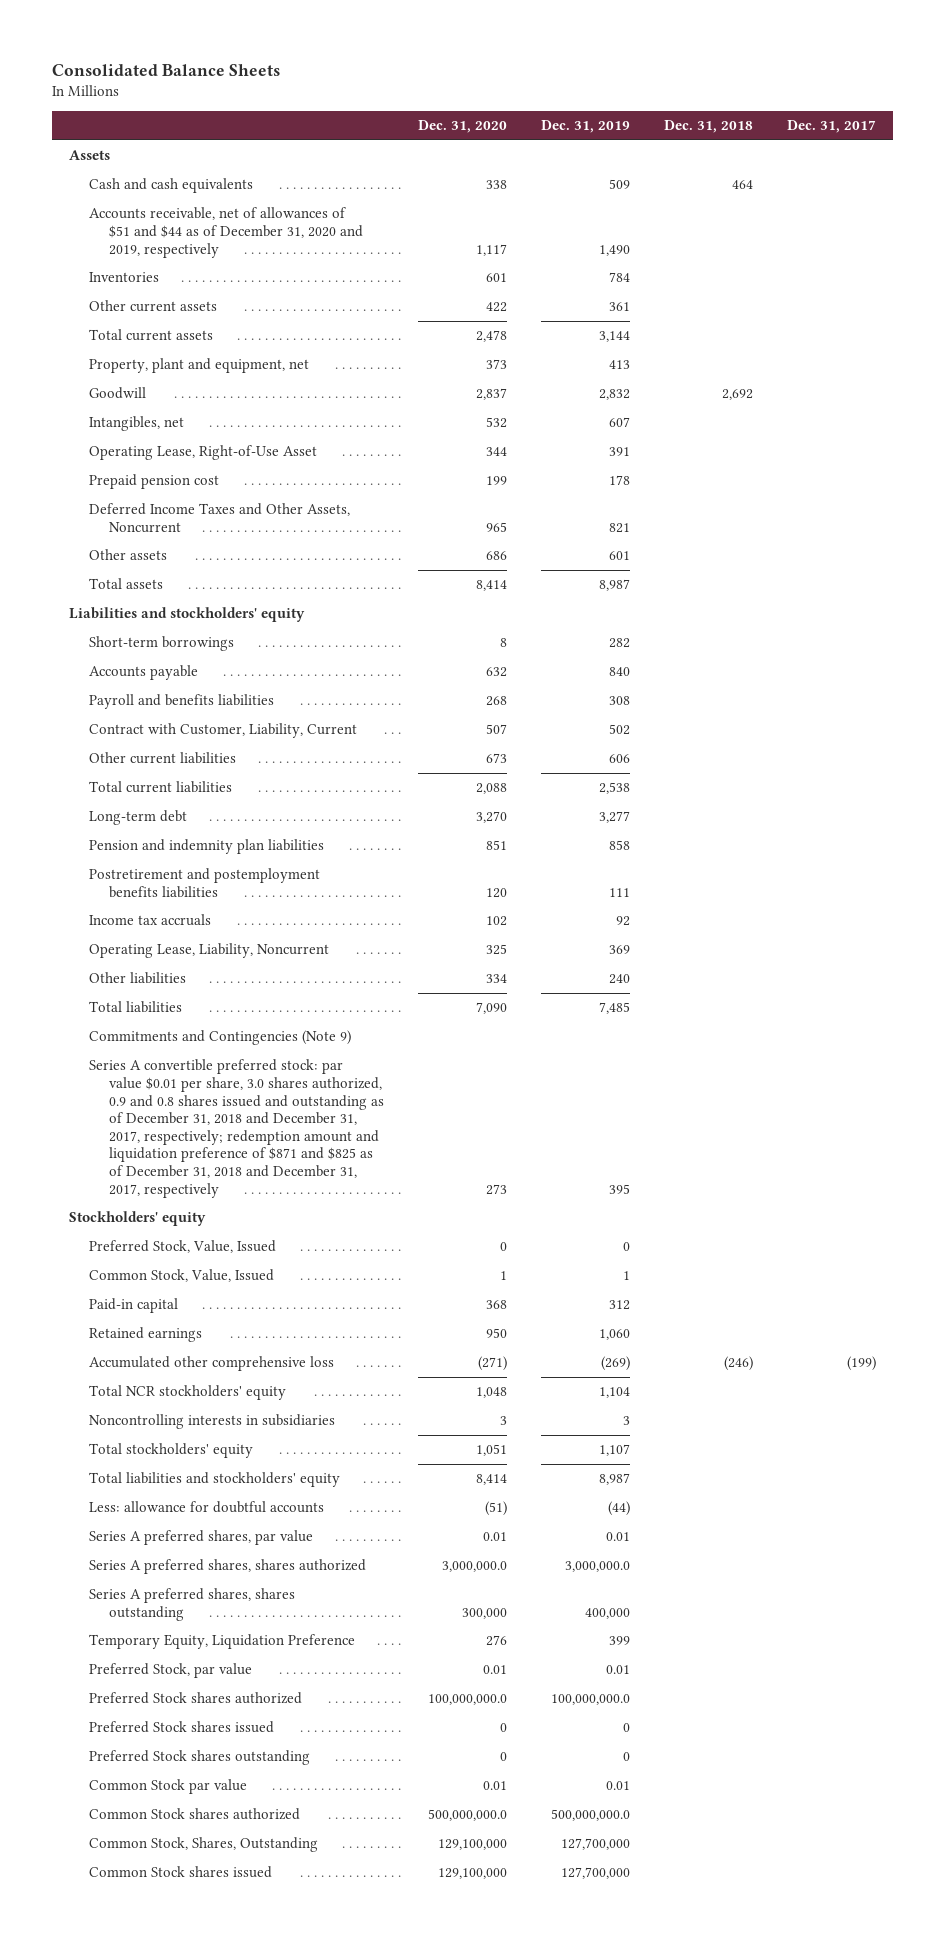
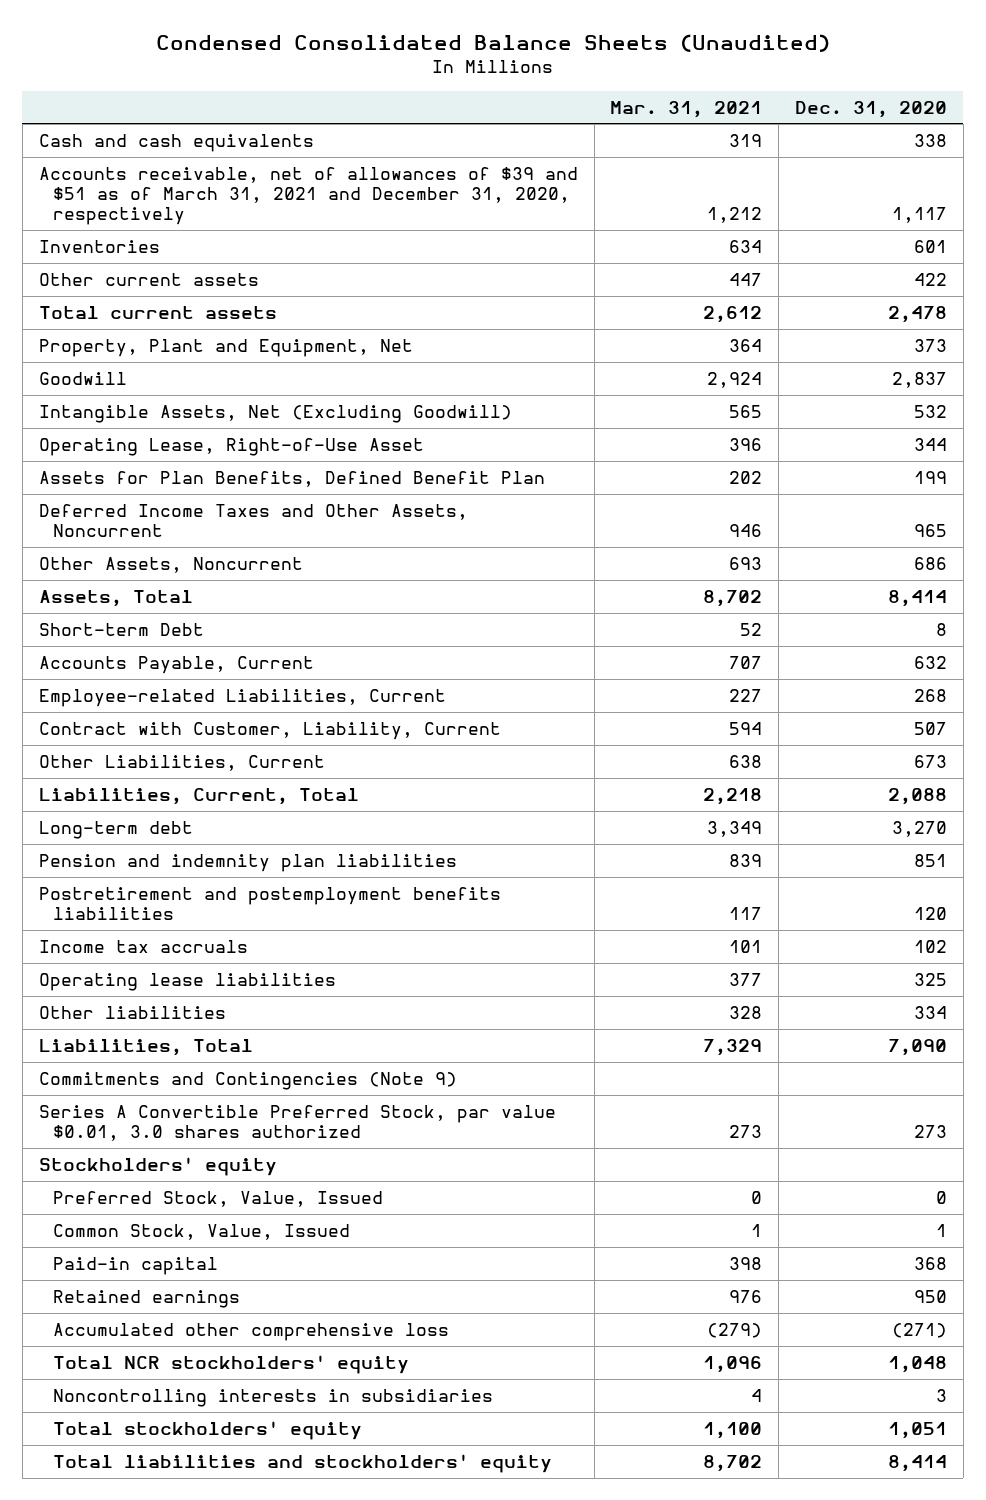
[52,63,281,76] Consolidated Balance Sheets -> [155,33,830,52] Condensed Consolidated Balance Sheets (Unaudited)
[540,120,630,134] Dec. 31, 2019 -> none
[663,120,753,134] Dec. 31, 2018 -> none
[786,120,876,134] Dec. 31, 2017 -> none
none -> [610,100,763,118] Mar. 31, 2021
[69,150,111,161] Assets -> none
[88,207,363,258] Accounts receivable, net of allowances of $51 and $44 as of December 31, 2020 and 2019, respectively -> [38,167,578,226] Accounts receivable, net of allowances of $39 and $51 as of March 31, 2021 and December 31, 2020, respectively
[88,358,309,374] Property, plant and equipment, net -> [38,339,413,358] Property, Plant and Equipment, Net
[88,416,184,432] Intangibles, net -> [38,405,512,424] Intangible Assets, Net (Excluding Goodwill)
[88,474,219,490] Prepaid pension cost -> [38,471,545,488] Assets for Plan Benefits, Defined Benefit Plan
[69,607,306,623] Liabilities and stockholders' equity -> none
[88,549,167,561] Other assets -> [38,557,303,574] Other Assets, Noncurrent
[88,578,163,590] Total assets -> [38,590,193,608] Assets, Total
[88,636,234,652] Short-term borrowings -> [38,623,204,637] Short-term Debt
[88,665,198,681] Accounts payable -> [38,656,314,675] Accounts Payable, Current
[88,694,274,710] Payroll and benefits liabilities -> [38,689,446,708] Employee-related Liabilities, Current
[88,752,236,765] Other current liabilities -> [38,755,325,772] Other Liabilities, Current
[88,781,232,794] Total current liabilities -> [38,788,359,806] Liabilities, Current, Total
[88,943,329,959] Operating Lease, Liability, Noncurrent -> [38,973,336,992] Operating lease liabilities
[88,1001,182,1014] Total liabilities -> [38,1039,253,1057] Liabilities, Total
[88,1059,384,1198] Series A convertible preferred stock: par value $0.01 per share, 3.0 shares authorized, 0.9 and 0.8 shares issued and outstanding as of December 31, 2018 and December 31, 2017, respectively; redemption amount and liquidation preference of $871 and $825 as of December 31, 2018 and December 31, 2017, respectively -> [38,1105,556,1142] Series A Convertible Preferred Stock, par value $0.01, 3.0 shares authorized
[88,1501,324,1514] Less: allowance for doubtful accounts -> none
[88,1530,313,1546] Series A preferred shares, par value -> none
[88,1559,366,1575] Series A preferred shares, shares authorized -> none
[88,1588,295,1621] Series A preferred shares, shares outstanding -> none
[88,1634,355,1650] Temporary Equity, Liquidation Preference -> none
[88,1663,252,1679] Preferred Stock, par value -> none
[88,1692,302,1705] Preferred Stock shares authorized -> none
[88,1721,274,1734] Preferred Stock shares issued -> none
[88,1750,310,1766] Preferred Stock shares outstanding -> none
[88,1779,247,1795] Common Stock par value -> none
[88,1808,300,1821] Common Stock shares authorized -> none
[88,1837,318,1853] Common Stock, Shares, Outstanding -> none
[88,1866,272,1879] Common Stock shares issued -> none

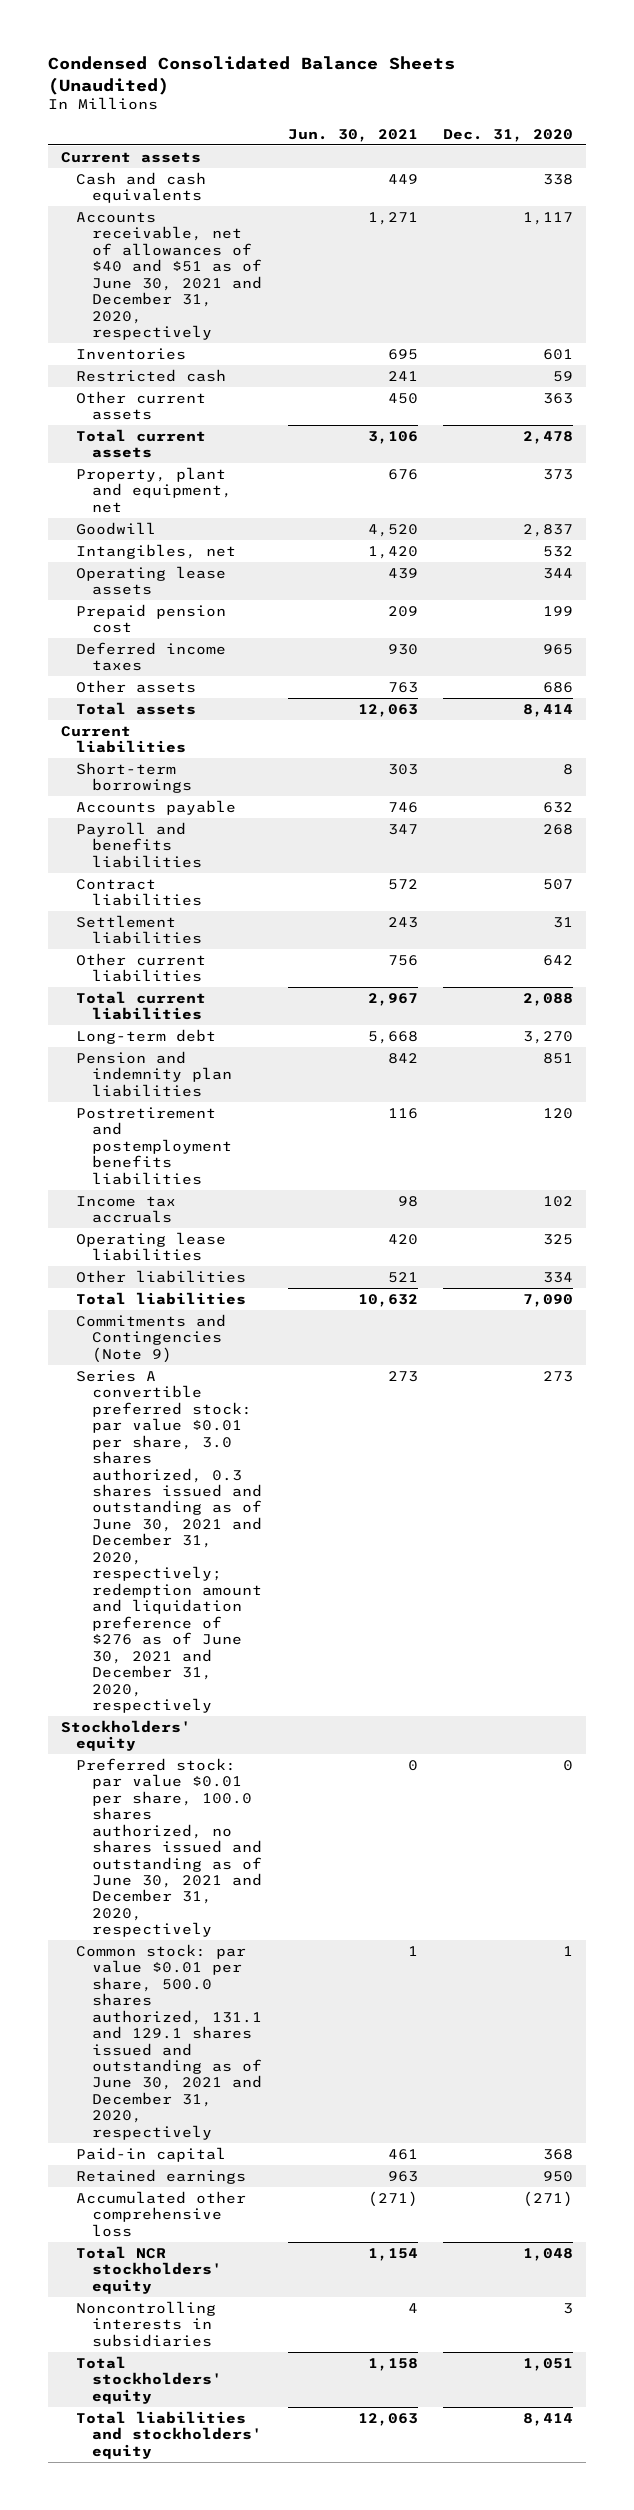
[610,100,763,118] Mar. 31, 2021 -> none
none -> [287,128,418,142] Jun. 30, 2021
none -> [60,151,201,163] Current assets
[38,167,578,226] Accounts receivable, net of allowances of $39 and $51 as of March 31, 2021 and December 31, 2020, respectively -> [76,211,263,340] Accounts receivable, net of allowances of $40 and $51 as of June 30, 2021 and December 31, 2020, respectively
none -> [76,368,227,382] Restricted cash
[914,273,948,287] 422 -> [543,392,574,404] 363
[38,339,413,358] Property, Plant and Equipment, Net -> [76,466,233,513] Property, plant and equipment, net
[38,405,512,424] Intangible Assets, Net (Excluding Goodwill) -> [76,543,237,559] Intangibles, net
[38,438,424,457] Operating Lease, Right-of-Use Asset -> [76,565,227,596] Operating lease assets
[38,471,545,488] Assets for Plan Benefits, Defined Benefit Plan -> [76,603,227,634] Prepaid pension cost
[38,504,468,538] Deferred Income Taxes and Other Assets, Noncurrent -> [76,641,227,672] Deferred income taxes
[38,557,303,574] Other Assets, Noncurrent -> [76,679,197,693] Other assets
[38,590,193,608] Assets, Total -> [76,701,197,715] Total assets
none -> [60,725,187,754] Current liabilities
[38,623,204,637] Short-term Debt -> [76,761,193,794] Short-term borrowings
[38,656,314,675] Accounts Payable, Current -> [76,799,237,815] Accounts payable
[38,689,446,708] Employee-related Liabilities, Current -> [76,821,203,868] Payroll and benefits liabilities
[38,722,501,741] Contract with Customer, Liability, Current -> [76,878,203,907] Contract liabilities
none -> [76,914,203,945] Settlement liabilities
[38,755,325,772] Other Liabilities, Current -> [76,952,207,983] Other current liabilities
[914,755,948,769] 673 -> [543,954,574,966] 642
[38,788,359,806] Liabilities, Current, Total -> [76,990,207,1021] Total current liabilities
[38,1039,253,1057] Liabilities, Total -> [76,1291,247,1305] Total liabilities
[38,1105,556,1142] Series A Convertible Preferred Stock, par value $0.01, 3.0 shares authorized -> [76,1369,263,1714] Series A convertible preferred stock: par value $0.01 per share, 3.0 shares authorized, 0.3 shares issued and outstanding as of June 30, 2021 and December 31, 2020, respectively; redemption amount and liquidation preference of $276 as of June 30, 2021 and December 31, 2020, respectively
[53,1191,384,1208] Preferred Stock, Value, Issued -> [76,1757,263,1938] Preferred stock: par value $0.01 per share, 100.0 shares authorized, no shares issued and outstanding as of June 30, 2021 and December 31, 2020, respectively
[53,1224,351,1241] Common Stock, Value, Issued -> [76,1943,263,2140] Common stock: par value $0.01 per share, 500.0 shares authorized, 131.1 and 129.1 shares issued and outstanding as of June 30, 2021 and December 31, 2020, respectively

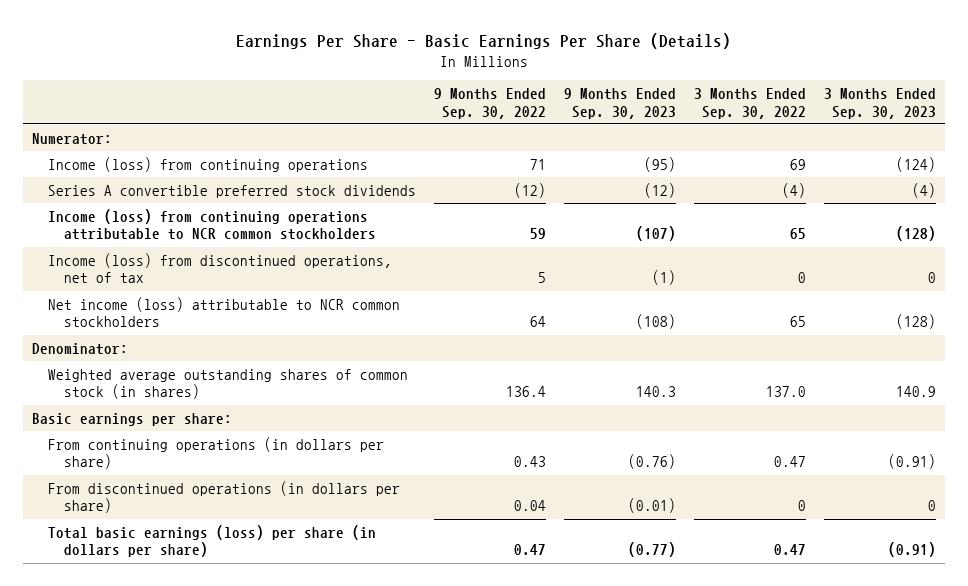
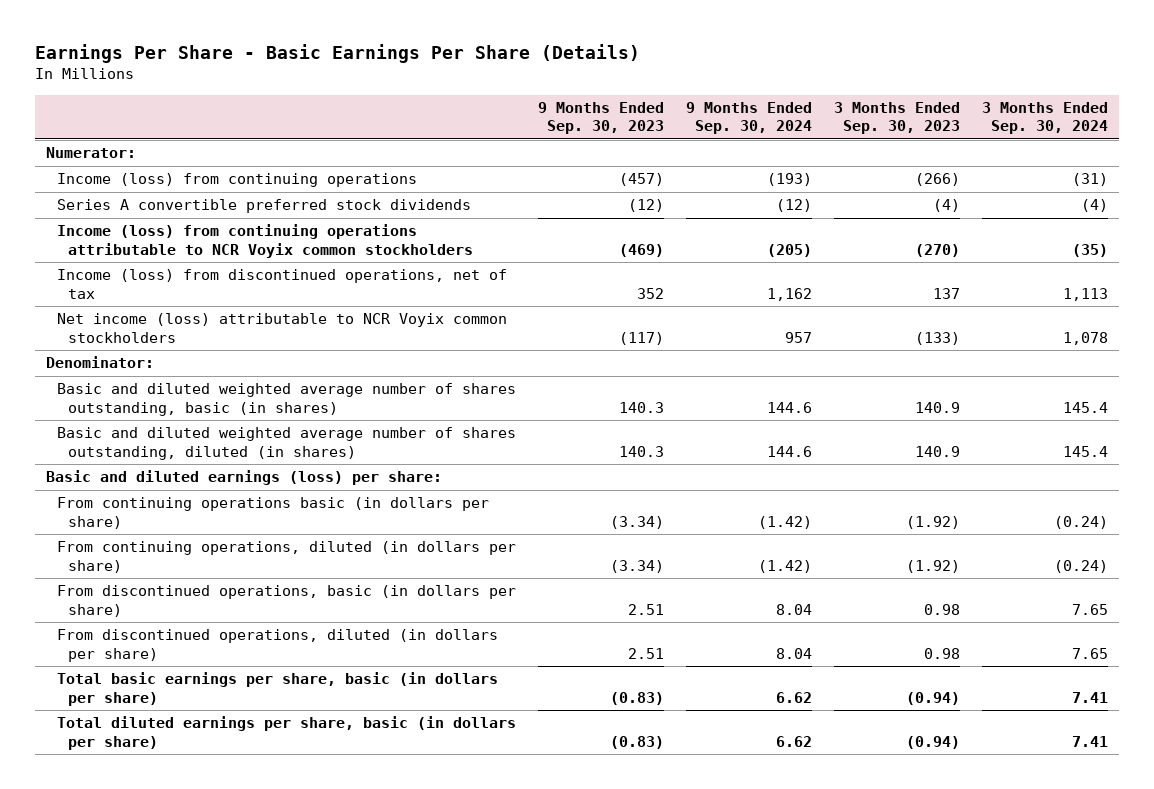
[433,88,546,119] 9 Months Ended Sep. 30, 2022 -> none
[693,88,806,119] 3 Months Ended Sep. 30, 2022 -> none
none -> [685,102,812,135] 9 Months Ended Sep. 30, 2024
none -> [981,102,1108,135] 3 Months Ended Sep. 30, 2024
[643,156,676,172] (95) -> [619,173,665,187] (457)
[895,156,936,172] (124) -> [914,173,960,187] (266)
[47,208,376,241] Income (loss) from continuing operations attributable to NCR common stockholders -> [57,224,474,258] Income (loss) from continuing operations attributable to NCR Voyix common stockholders
[635,226,676,242] (107) -> [619,243,665,257] (469)
[895,226,936,242] (128) -> [914,243,960,257] (270)
[651,270,676,286] (1) -> [637,287,665,299] 352
[927,272,936,284] 0 -> [932,287,960,299] 137
[47,296,400,328] Net income (loss) attributable to NCR common stockholders -> [57,313,508,343] Net income (loss) attributable to NCR Voyix common stockholders
[635,314,676,330] (108) -> [619,331,665,345] (117)
[895,314,936,330] (128) -> [914,331,960,345] (133)
[47,368,408,400] Weighted average outstanding shares of common stock (in shares) -> [57,383,517,416] Basic and diluted weighted average number of shares outstanding, basic (in shares)
none -> [57,427,517,460] Basic and diluted weighted average number of shares outstanding, diluted (in shares)
[31,412,232,426] Basic earnings per share: -> [46,470,443,486] Basic and diluted earnings (loss) per share:
[47,436,384,470] From continuing operations (in dollars per share) -> [57,497,490,529] From continuing operations basic (in dollars per share)
[627,454,676,470] (0.76) -> [610,515,665,529] (3.34)
[887,454,936,470] (0.91) -> [905,515,960,529] (1.92)
none -> [57,541,517,573] From continuing operations, diluted (in dollars per share)
[47,480,400,514] From discontinued operations (in dollars per share) -> [57,585,517,617] From discontinued operations, basic (in dollars per share)
[627,498,676,514] (0.01) -> [628,603,665,615] 2.51
[927,500,936,512] 0 -> [923,603,960,615] 0.98
none -> [57,629,499,662] From discontinued operations, diluted (in dollars per share)
[47,524,376,558] Total basic earnings (loss) per share (in dollars per share) -> [57,672,499,706] Total basic earnings per share, basic (in dollars per share)
[627,542,676,558] (0.77) -> [610,691,665,705] (0.83)
[887,542,936,558] (0.91) -> [905,691,960,705] (0.94)
none -> [57,716,517,750] Total diluted earnings per share, basic (in dollars per share)

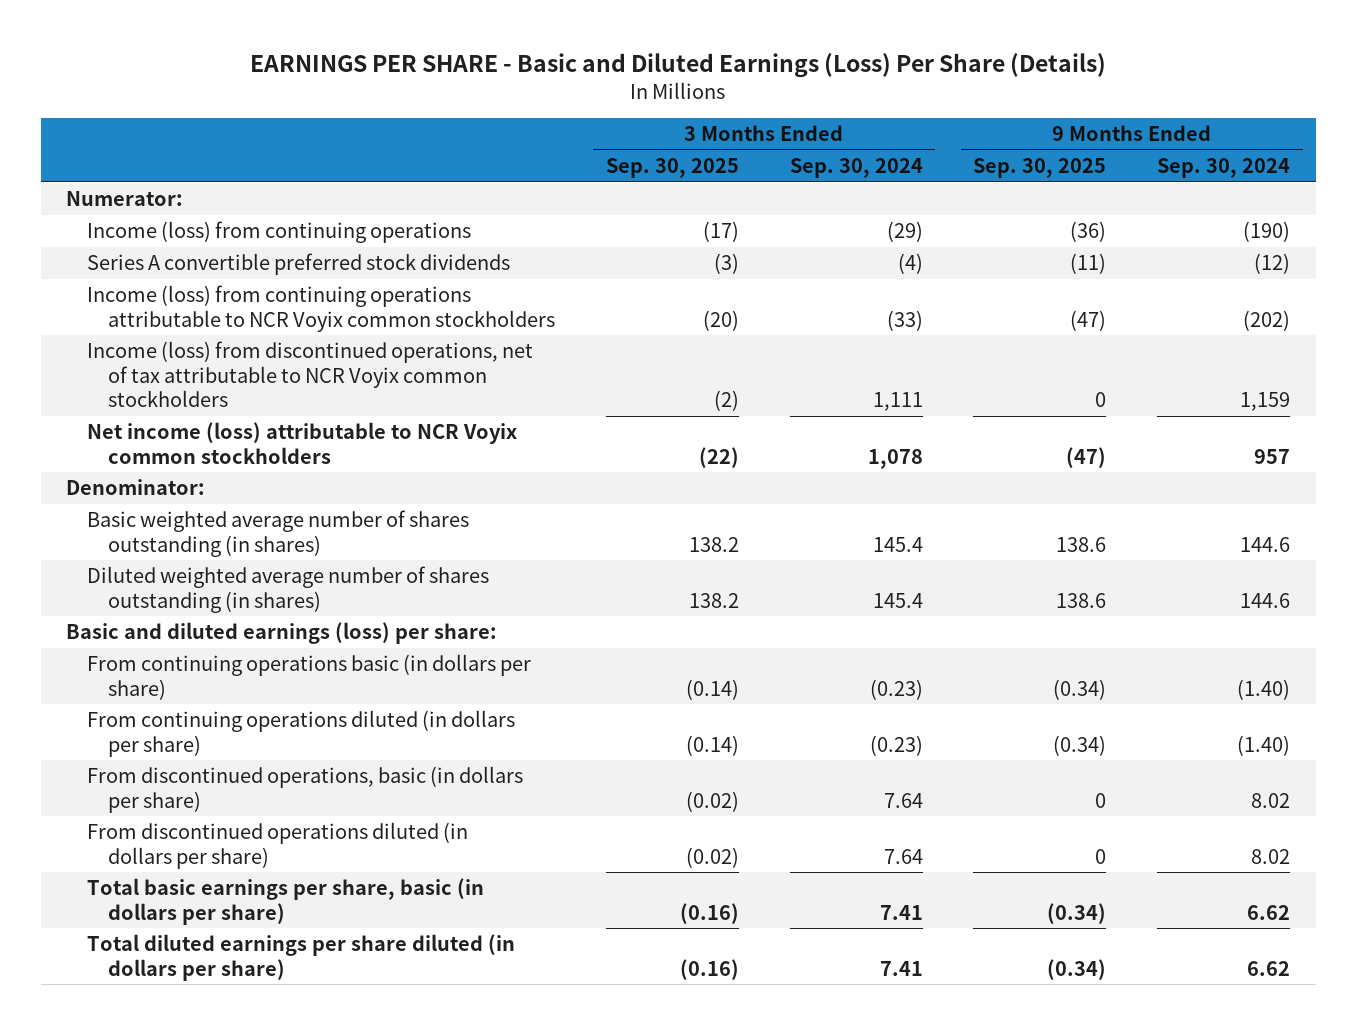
[35,43,641,63] Earnings Per Share - Basic Earnings Per Share (Details) -> [250,52,1107,78] EARNINGS PER SHARE - Basic and Diluted Earnings (Loss) Per Share (Details)
[538,102,665,135] 9 Months Ended Sep. 30, 2023 -> none
[833,102,960,135] 3 Months Ended Sep. 30, 2023 -> none
none -> [605,158,739,179] Sep. 30, 2025
none -> [973,158,1107,179] Sep. 30, 2025
[766,173,812,187] (193) -> [1243,221,1291,243] (190)
[1071,173,1108,187] (31) -> [886,221,923,243] (29)
[766,243,812,257] (205) -> [1243,309,1291,331] (202)
[1071,243,1108,257] (35) -> [886,309,923,331] (33)
[57,269,508,299] Income (loss) from discontinued operations, net of tax -> [87,341,534,408] Income (loss) from discontinued operations, net of tax attributable to NCR Voyix common stockholders
[766,287,812,301] 1,162 -> [1240,392,1291,412] 1,159
[1062,287,1108,301] 1,113 -> [872,392,923,412] 1,111
[57,383,517,416] Basic and diluted weighted average number of shares outstanding, basic (in shares) -> [87,510,470,557] Basic weighted average number of shares outstanding (in shares)
[57,427,517,460] Basic and diluted weighted average number of shares outstanding, diluted (in shares) -> [87,566,490,613] Diluted weighted average number of shares outstanding (in shares)
[757,515,812,529] (1.42) -> [1237,678,1291,700] (1.40)
[1053,515,1108,529] (0.24) -> [869,678,923,700] (0.23)
[57,541,517,573] From continuing operations, diluted (in dollars per share) -> [87,710,516,757] From continuing operations diluted (in dollars per share)
[757,559,812,573] (1.42) -> [1237,734,1291,756] (1.40)
[1053,559,1108,573] (0.24) -> [869,734,923,756] (0.23)
[775,603,812,615] 8.04 -> [1251,792,1291,808] 8.02
[1071,603,1108,615] 7.65 -> [883,792,923,808] 7.64
[57,629,499,662] From discontinued operations, diluted (in dollars per share) -> [87,822,469,869] From discontinued operations diluted (in dollars per share)
[775,647,812,659] 8.04 -> [1251,848,1291,864] 8.02
[1071,647,1108,659] 7.65 -> [883,848,923,864] 7.64
[57,716,517,750] Total diluted earnings per share, basic (in dollars per share) -> [87,934,516,981] Total diluted earnings per share diluted (in dollars per share)

